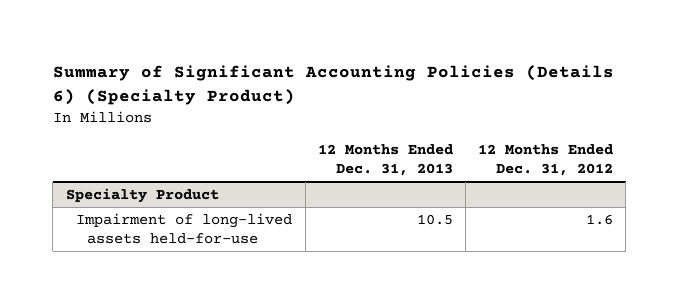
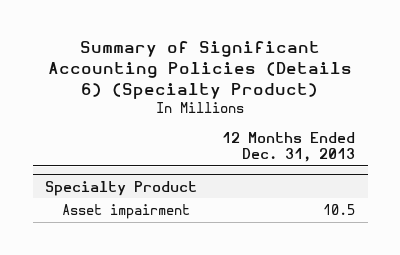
[477,143,613,177] 12 Months Ended Dec. 31, 2012 -> none
[76,212,293,245] Impairment of long-lived assets held-for-use -> [61,203,190,219] Asset impairment

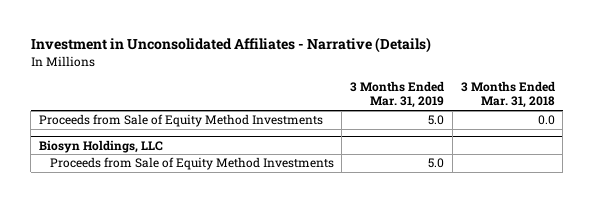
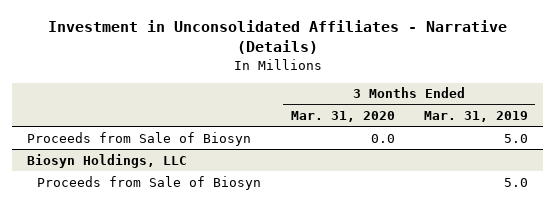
[460,81,555,109] 3 Months Ended Mar. 31, 2018 -> none
none -> [290,111,395,123] Mar. 31, 2020
[39,114,324,128] Proceeds from Sale of Equity Method Investments -> [26,131,251,146] Proceeds from Sale of Biosyn
[49,157,334,171] Proceeds from Sale of Equity Method Investments -> [37,175,262,190] Proceeds from Sale of Biosyn

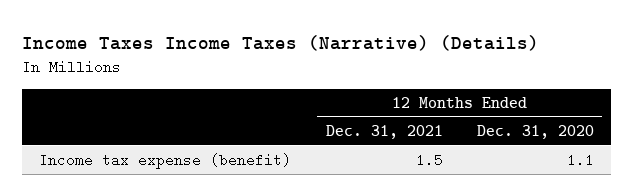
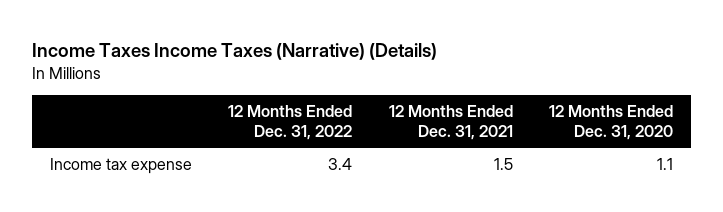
none -> [228,104,353,141] 12 Months Ended Dec. 31, 2022
[39,153,292,170] Income tax expense (benefit) -> [50,157,193,174] Income tax expense

